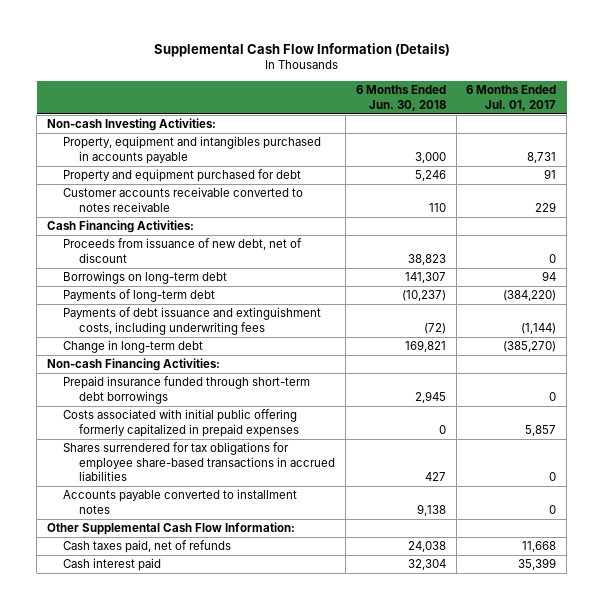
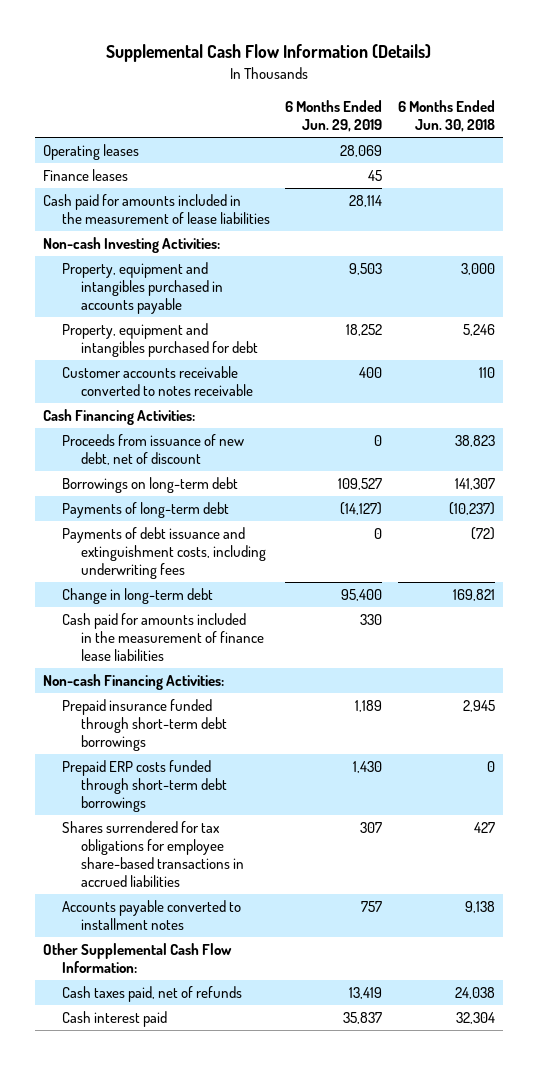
[466,85,557,111] 6 Months Ended Jul. 01, 2017 -> none
none -> [285,100,383,133] 6 Months Ended Jun. 29, 2019
none -> [42,144,139,161] Operating leases
none -> [42,169,128,182] Finance leases
none -> [42,194,270,225] Cash paid for amounts included in the measurement of lease liabilities
[62,169,301,183] Property and equipment purchased for debt -> [61,323,258,358] Property, equipment and intangibles purchased for debt
none -> [61,613,264,661] Cash paid for amounts included in the measurement of finance lease liabilities
[62,409,300,437] Costs associated with initial public offering formerly capitalized in prepaid expenses -> none
none -> [61,760,227,812] Prepaid ERP costs funded through short-term debt borrowings

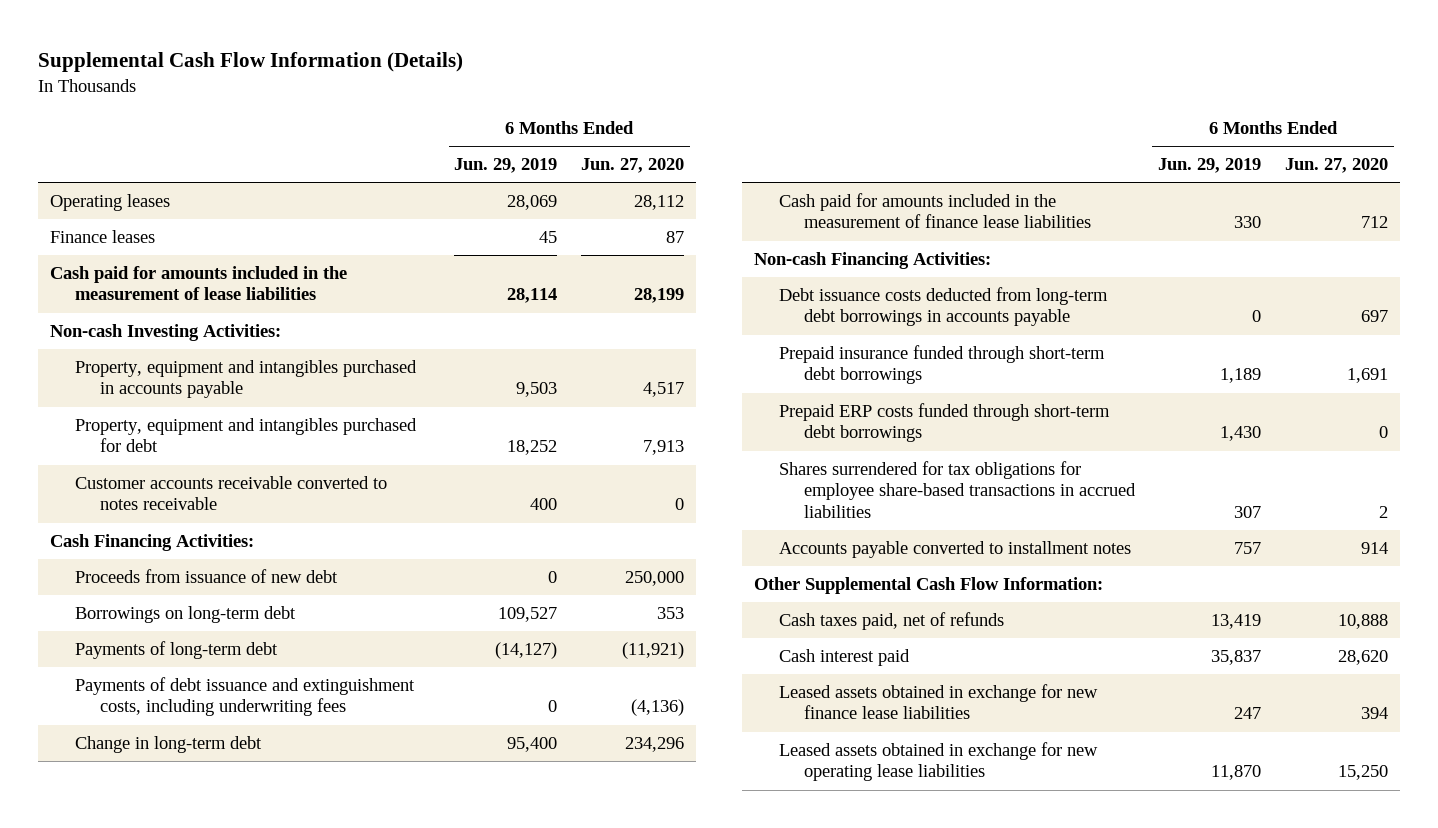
[398,100,496,133] 6 Months Ended Jun. 30, 2018 -> none
none -> [581,158,685,174] Jun. 27, 2020
[61,434,244,466] Proceeds from issuance of new debt, net of discount -> [74,568,338,583] Proceeds from issuance of new debt
none -> [778,286,1108,327] Debt issuance costs deducted from long-term debt borrowings in accounts payable
none -> [778,683,1098,720] Leased assets obtained in exchange for new finance lease liabilities
none -> [778,741,1098,782] Leased assets obtained in exchange for new operating lease liabilities

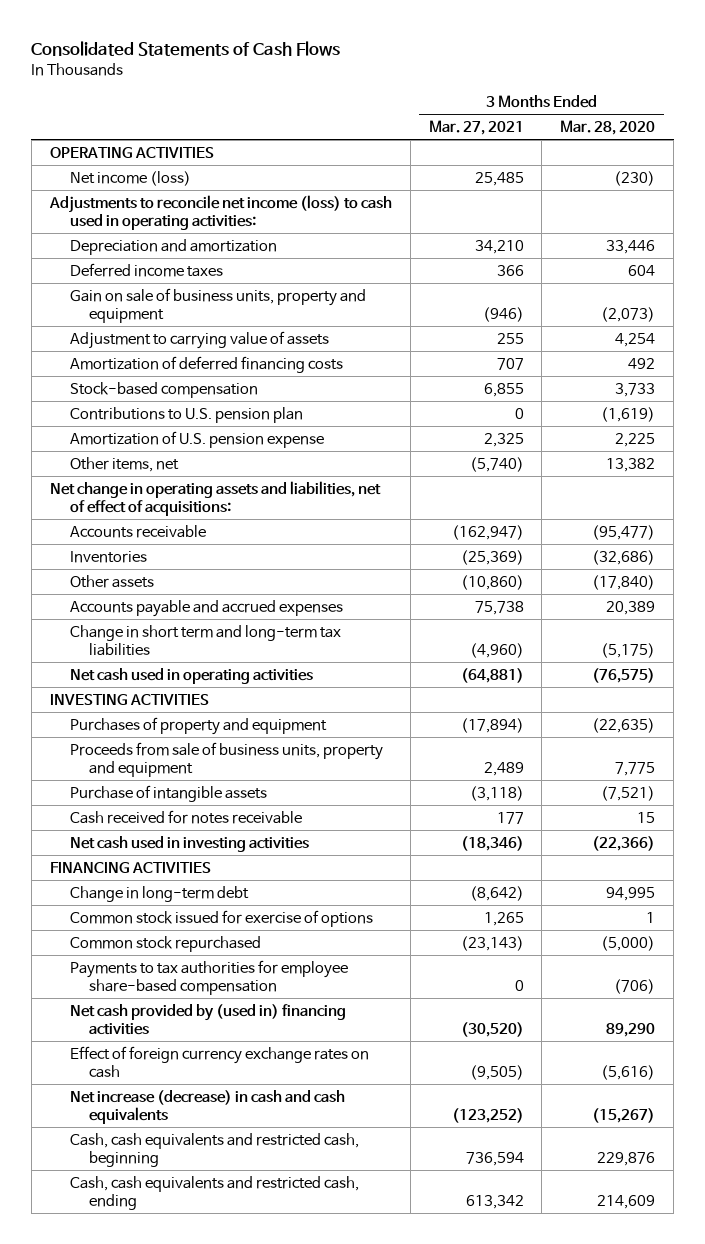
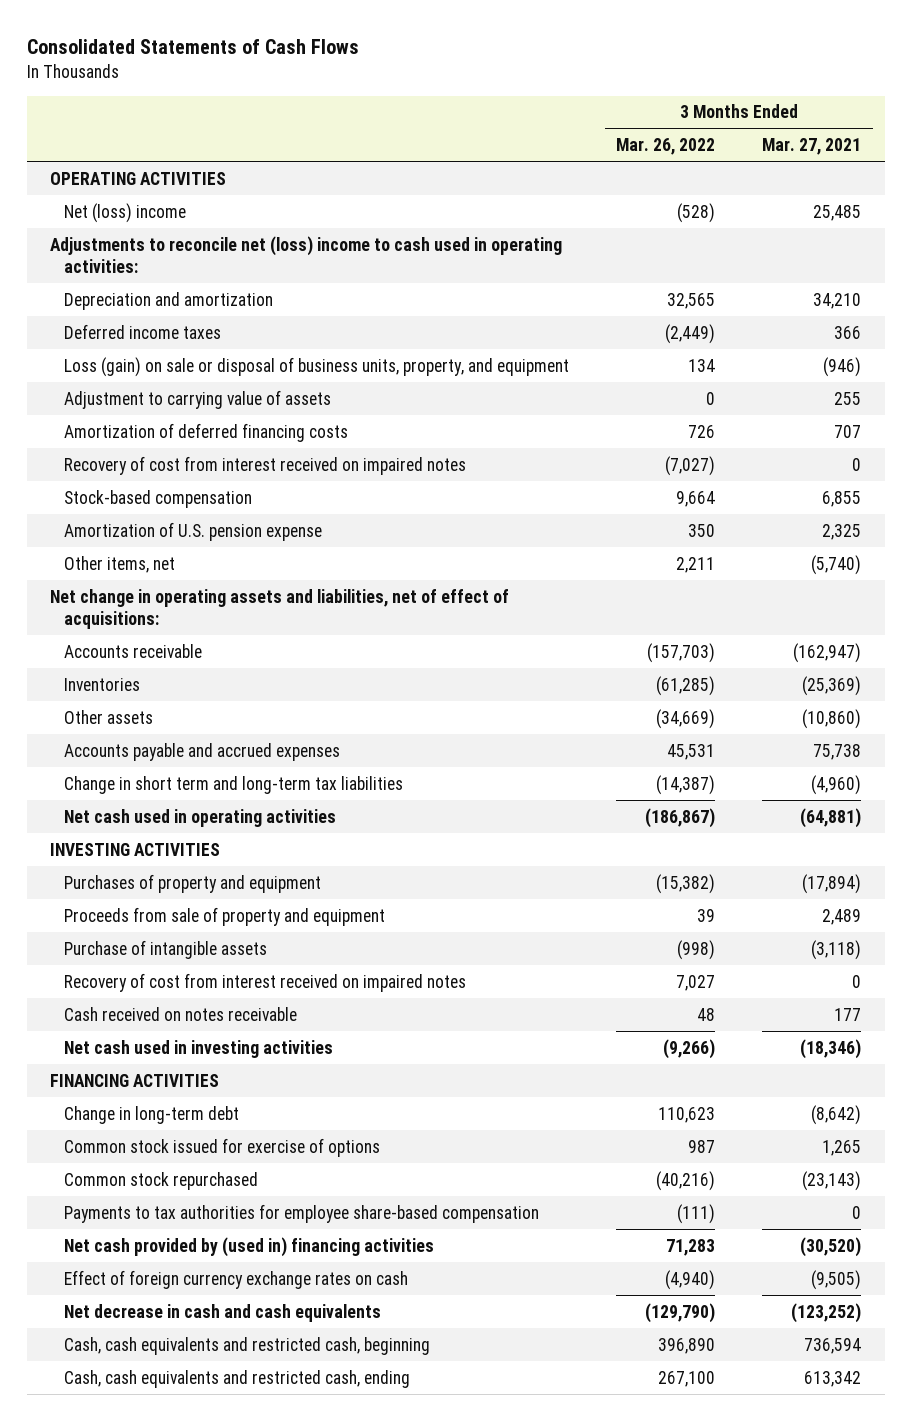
[560,120,656,136] Mar. 28, 2020 -> none
none -> [616,138,716,156] Mar. 26, 2022
[69,170,191,186] Net income (loss) -> [64,202,187,223] Net (loss) income
[48,194,392,231] Adjustments to reconcile net income (loss) to cash used in operating activities: -> [50,235,563,274] Adjustments to reconcile net (loss) income to cash used in operating activities:
[69,287,366,324] Gain on sale of business units, property and equipment -> [64,356,570,377] Loss (gain) on sale or disposal of business units, property, and equipment
none -> [64,455,467,475] Recovery of cost from interest received on impaired notes
[69,406,303,423] Contributions to U.S. pension plan -> none
[69,741,383,778] Proceeds from sale of business units, property and equipment -> [64,906,386,926] Proceeds from sale of property and equipment
none -> [64,972,467,992] Recovery of cost from interest received on impaired notes
[69,809,302,824] Cash received for notes receivable -> [64,1006,298,1021] Cash received on notes receivable
[69,1089,345,1125] Net increase (decrease) in cash and cash equivalents -> [64,1303,382,1322] Net decrease in cash and cash equivalents

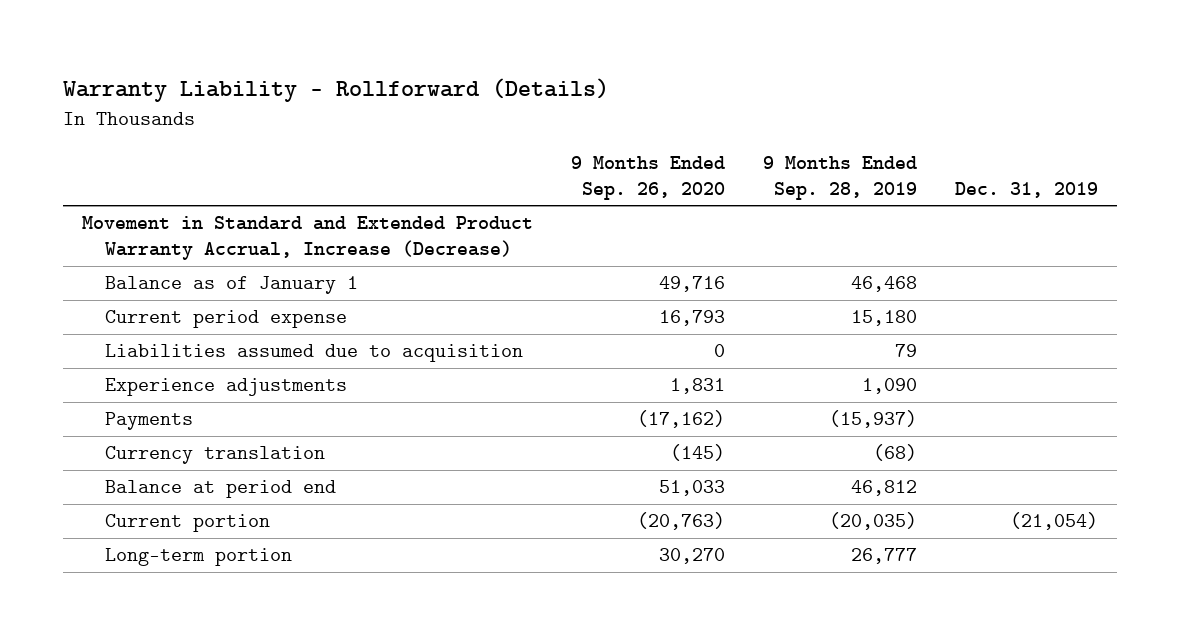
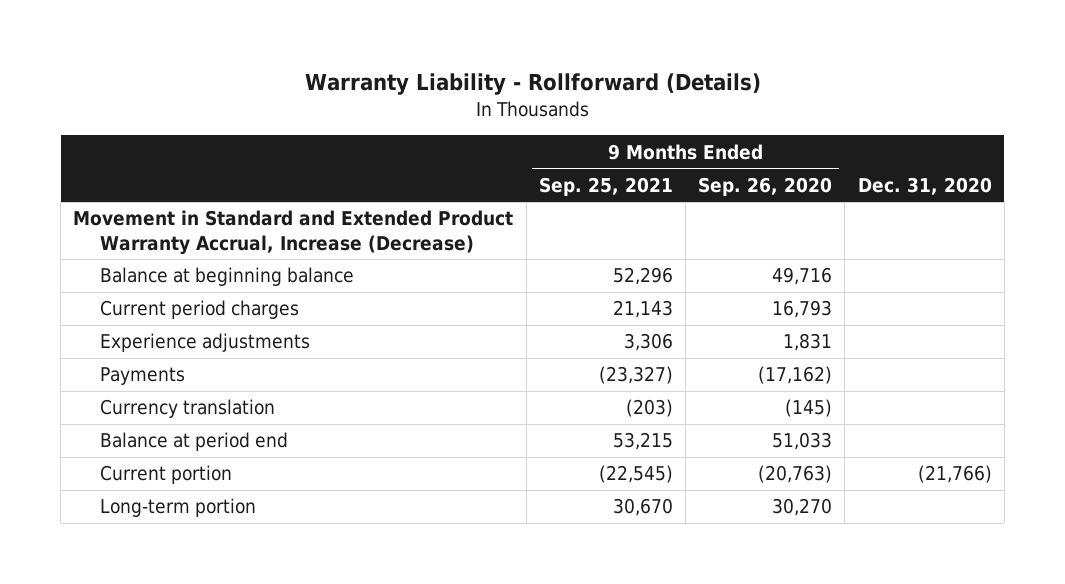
[763,156,918,201] 9 Months Ended Sep. 28, 2019 -> none
[955,182,1099,199] Dec. 31, 2019 -> none
none -> [538,176,673,196] Sep. 25, 2021
none -> [857,176,992,195] Dec. 31, 2020
[104,344,523,363] Liabilities assumed due to acquisition -> none
[104,276,358,295] Balance as of January 1 -> [99,267,354,287] Balance at beginning balance
[104,310,347,329] Current period expense -> [99,300,299,320] Current period charges

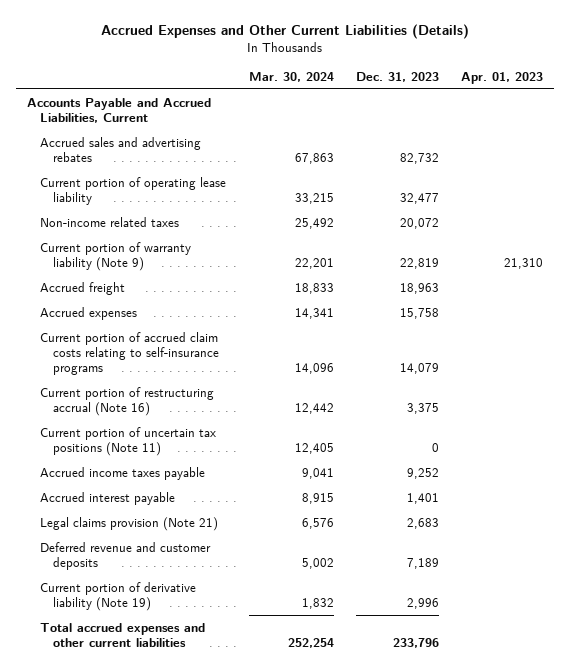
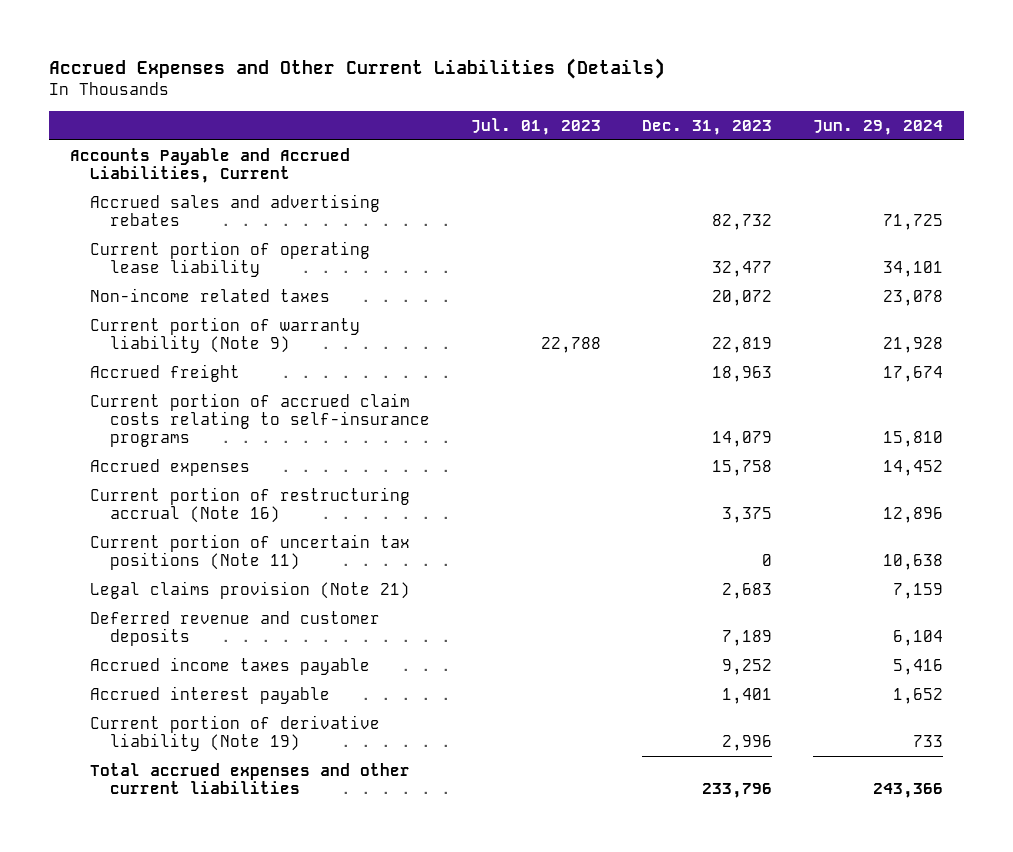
[248,71,334,82] Mar. 30, 2024 -> none
[461,71,544,84] Apr. 01, 2023 -> none
none -> [471,117,602,135] Jul. 01, 2023
none -> [813,119,944,135] Jun. 29, 2024
[40,306,138,320] Accrued expenses -> [90,459,251,477] Accrued expenses
[40,466,206,480] Accrued income taxes payable -> [90,657,371,676] Accrued income taxes payable
[40,491,176,505] Accrued interest payable -> [90,686,331,705] Accrued interest payable

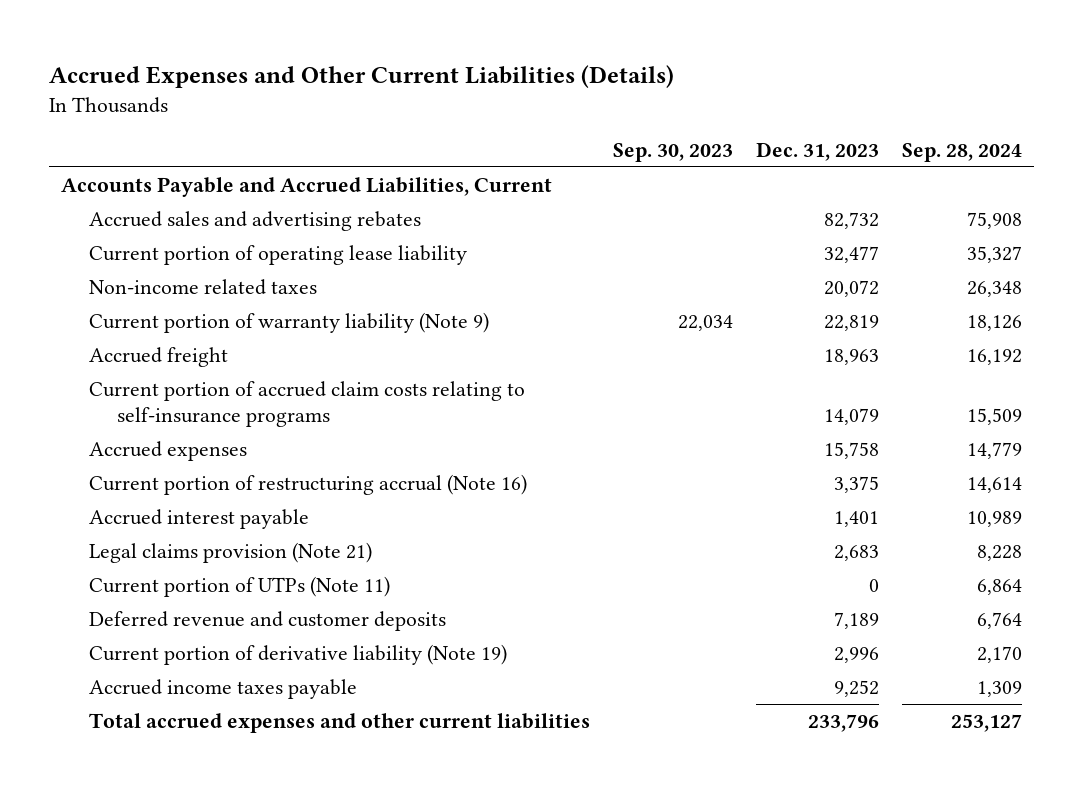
[471,117,602,135] Jul. 01, 2023 -> none
[813,119,944,135] Jun. 29, 2024 -> none
none -> [613,142,734,162] Sep. 30, 2023
none -> [902,142,1023,162] Sep. 28, 2024
[90,534,411,571] Current portion of uncertain tax positions (Note 11) -> none
[90,686,331,705] Accrued interest payable -> [89,508,310,529] Accrued interest payable
none -> [89,575,391,597] Current portion of UTPs (Note 11)
[90,657,371,676] Accrued income taxes payable -> [89,678,358,699] Accrued income taxes payable

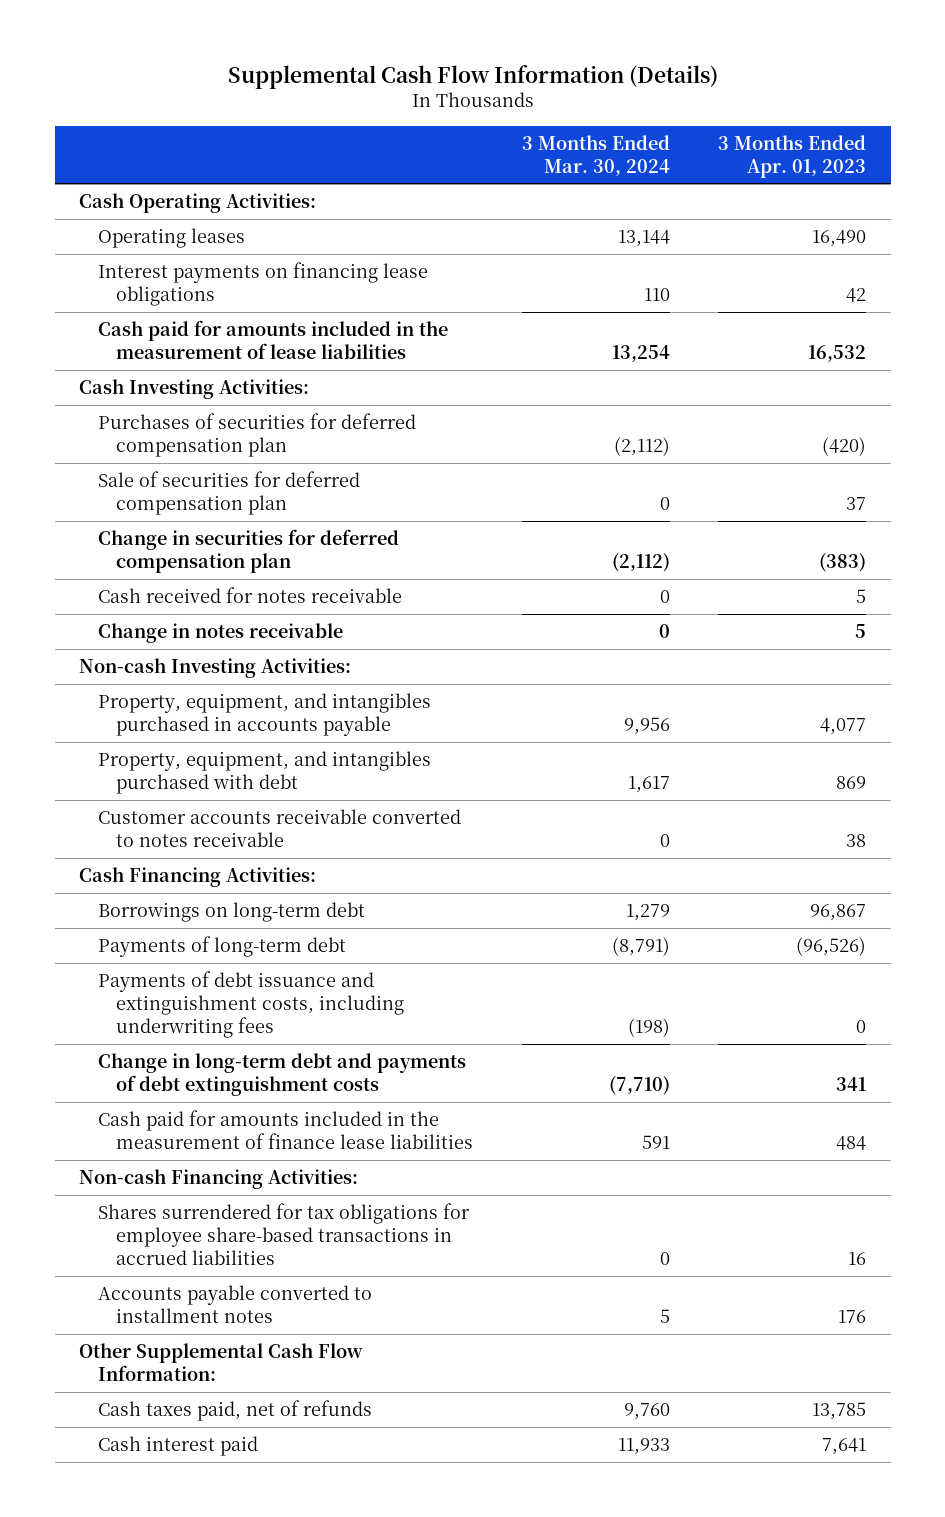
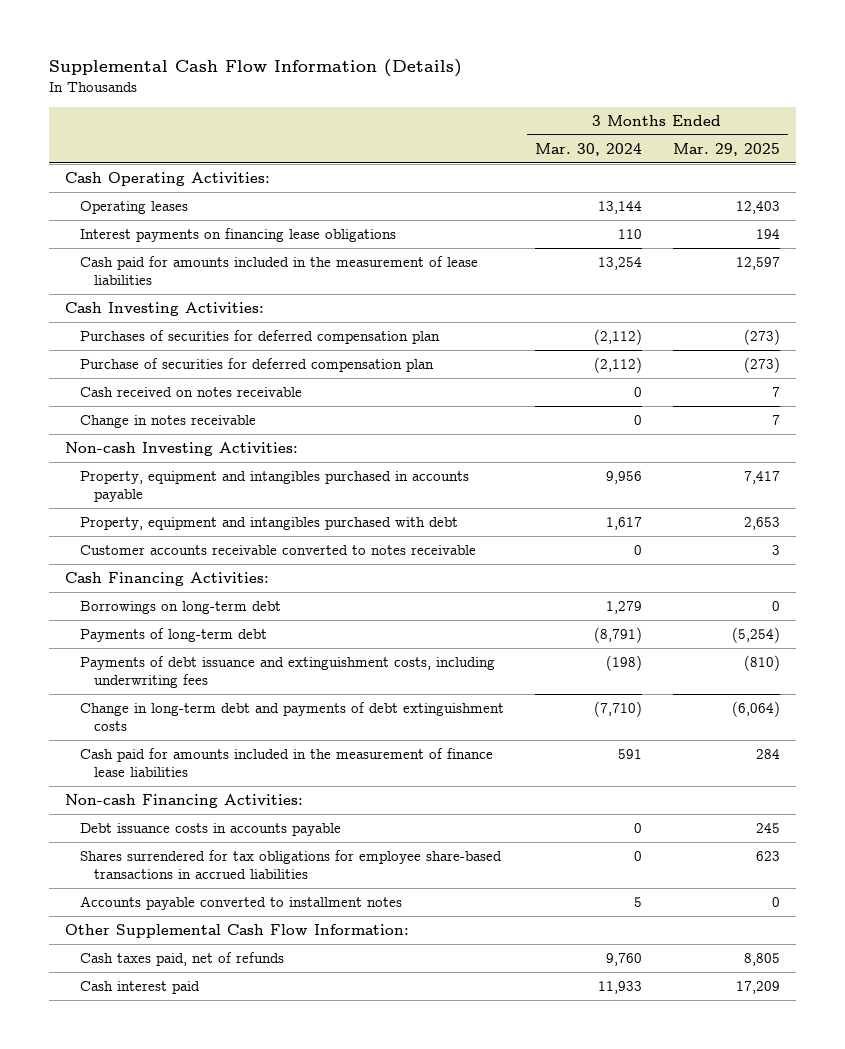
[718,134,867,178] 3 Months Ended Apr. 01, 2023 -> none
none -> [672,142,780,156] Mar. 29, 2025
[97,471,360,515] Sale of securities for deferred compensation plan -> none
[97,529,399,573] Change in securities for deferred compensation plan -> [79,358,434,373] Purchase of securities for deferred compensation plan
[97,587,402,604] Cash received for notes receivable -> [79,387,302,398] Cash received on notes receivable
[97,693,431,736] Property, equipment, and intangibles purchased in accounts payable -> [79,471,469,503] Property, equipment and intangibles purchased in accounts payable
[97,751,431,794] Property, equipment, and intangibles purchased with debt -> [79,517,458,531] Property, equipment and intangibles purchased with debt
none -> [79,823,341,837] Debt issuance costs in accounts payable

